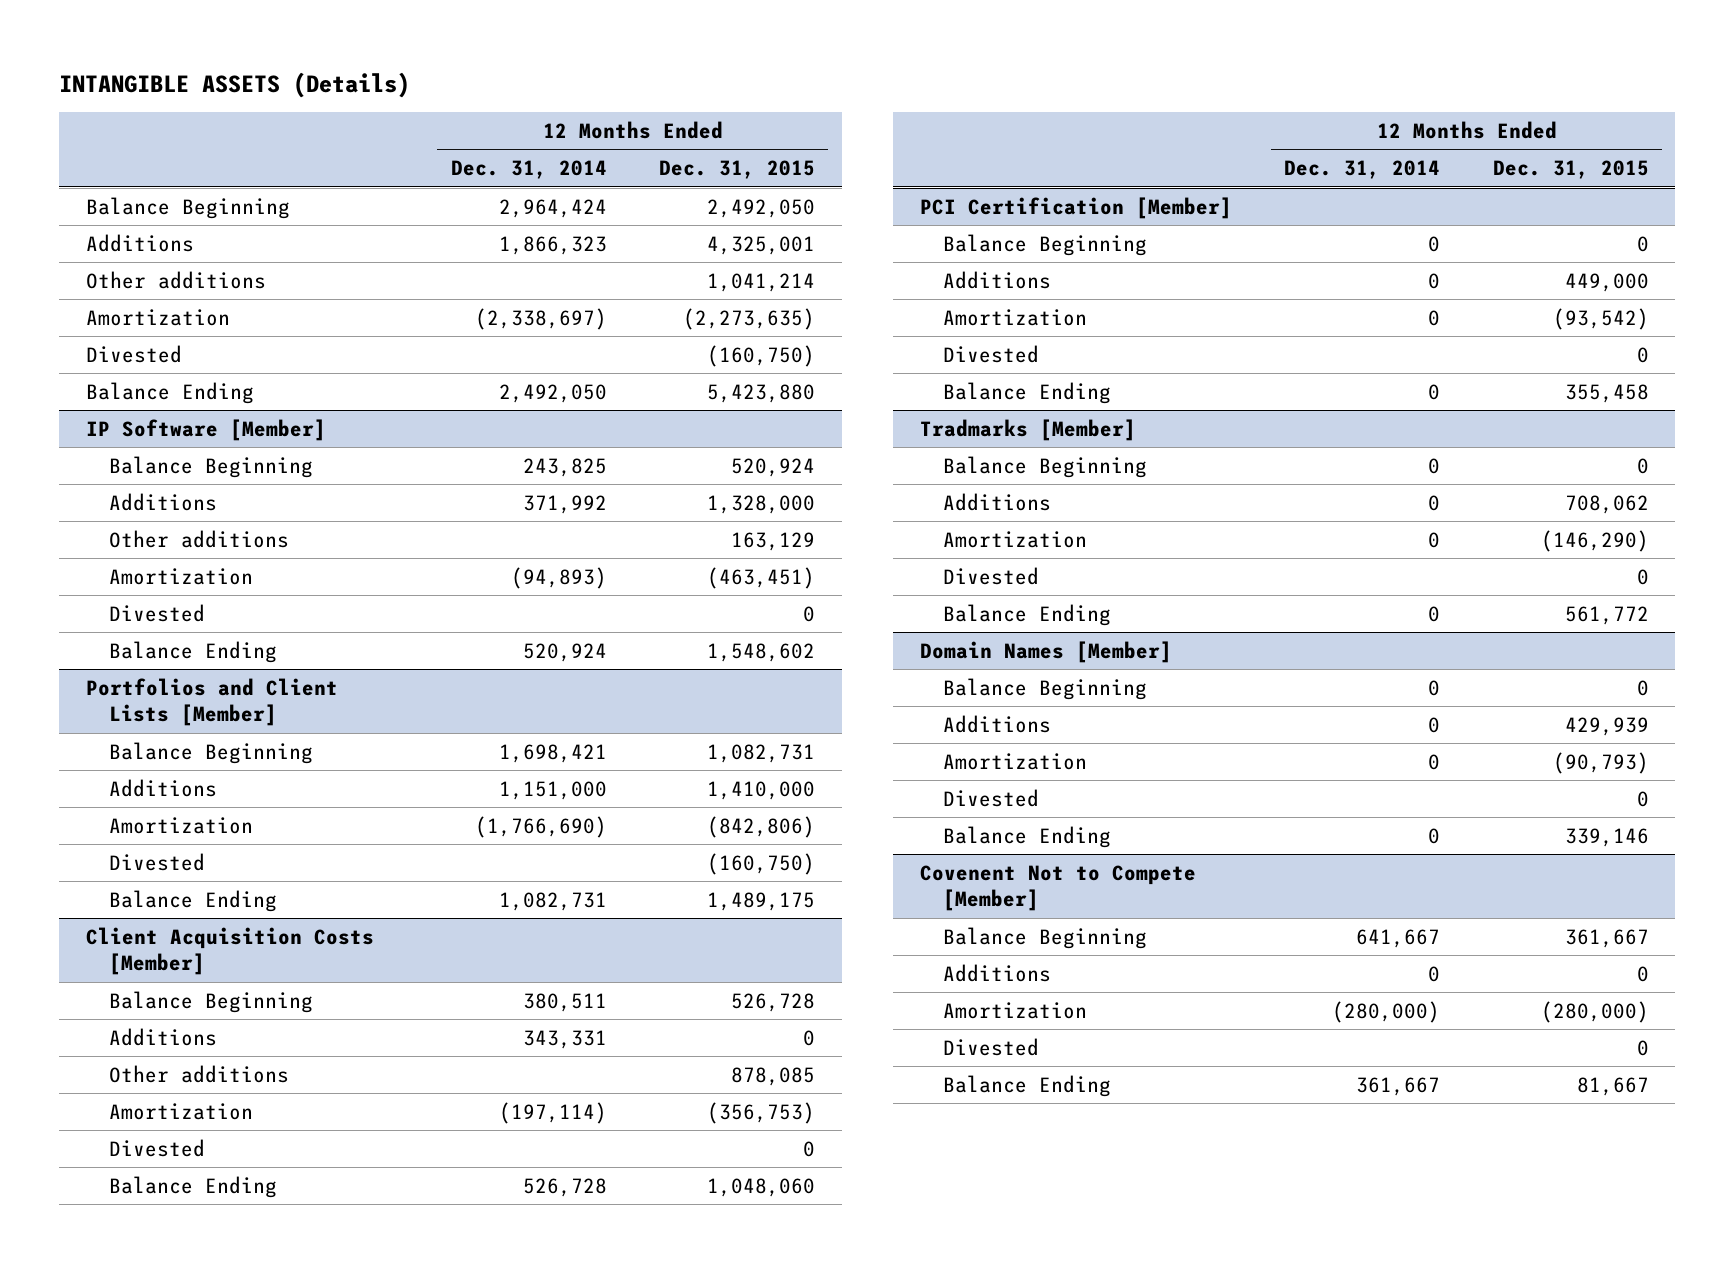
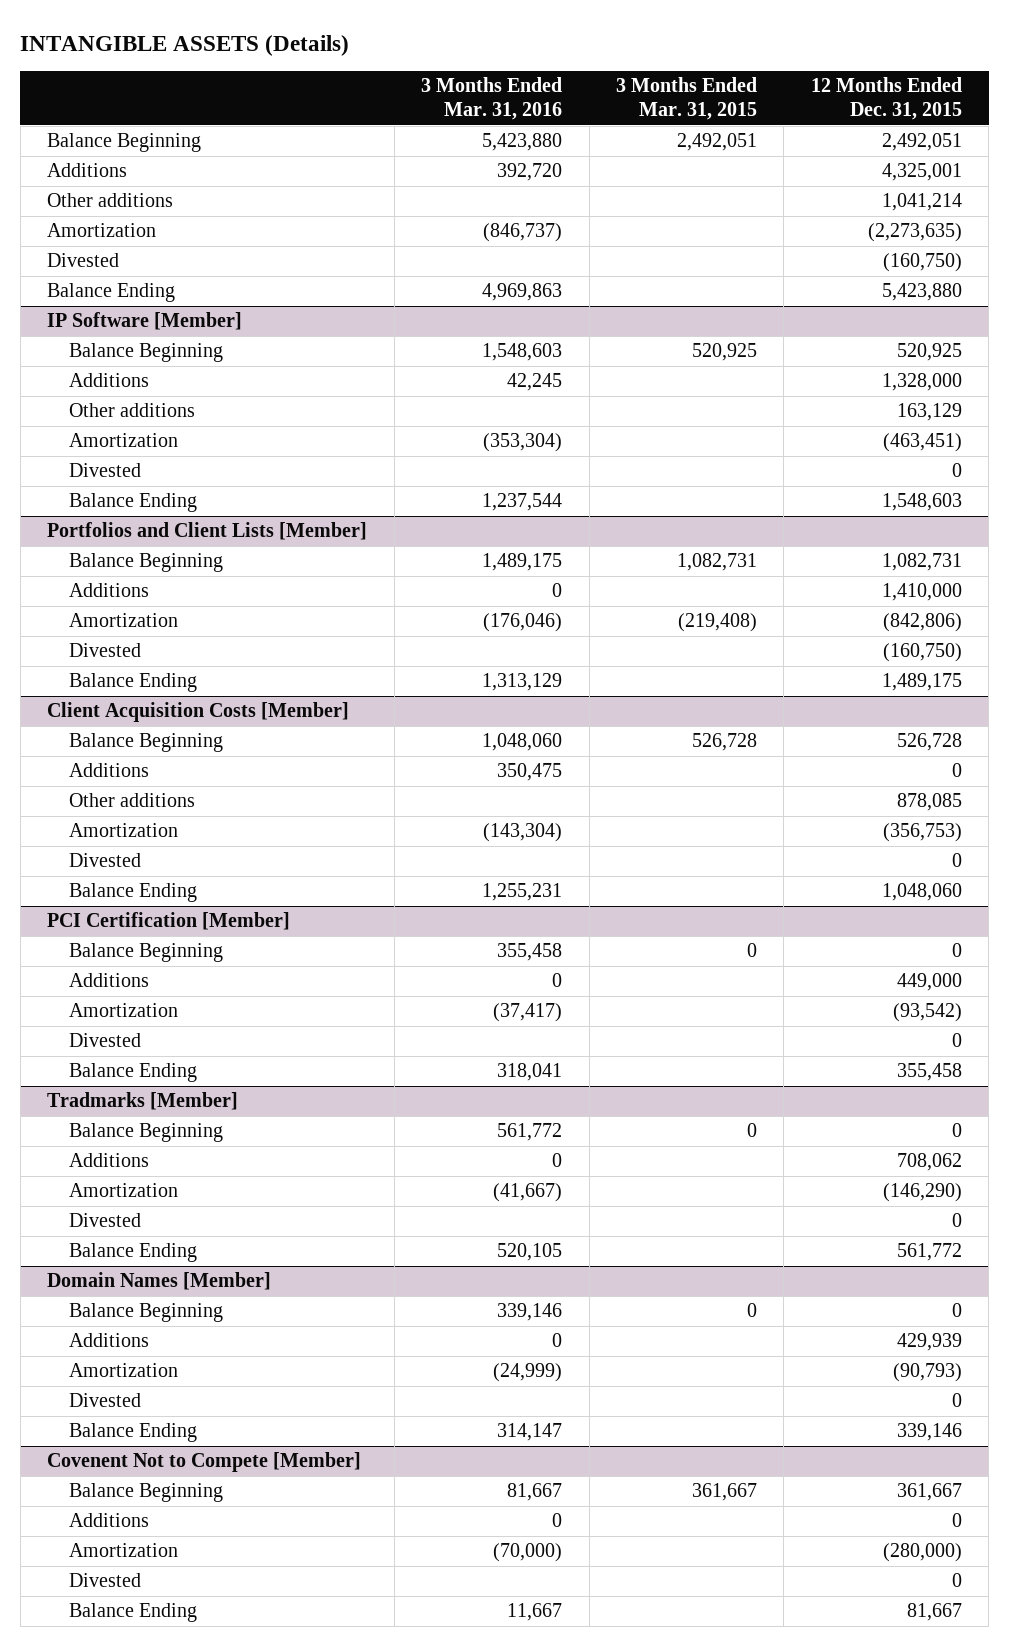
[450,160,607,180] Dec. 31, 2014 -> none
none -> [421,77,563,121] 3 Months Ended Mar. 31, 2016
none -> [616,77,758,121] 3 Months Ended Mar. 31, 2015
[707,198,816,218] 2,492,050 -> [881,133,962,152] 2,492,051
[731,457,816,477] 520,924 -> [896,343,962,362] 520,925
[707,642,816,662] 1,548,602 -> [881,493,962,512] 1,548,603

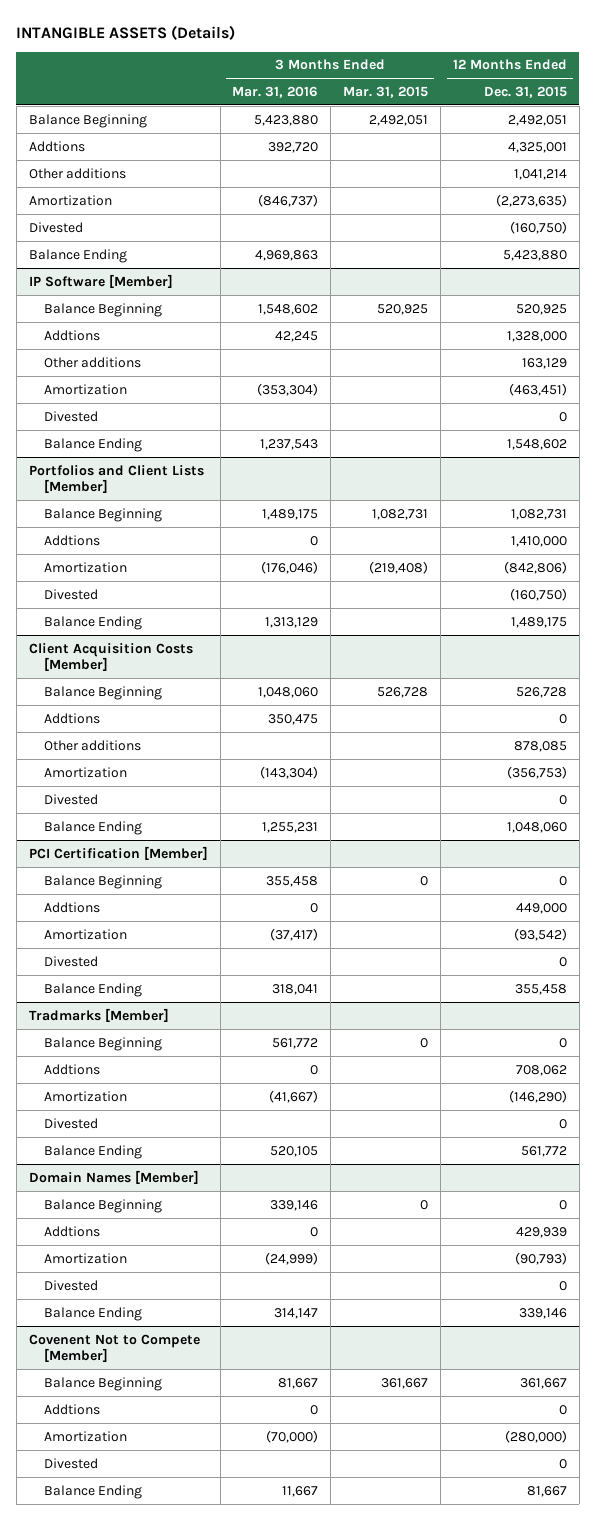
[47,163,128,178] Additions -> [28,140,85,152] Addtions
[482,343,563,362] 1,548,603 -> [258,303,319,315] 1,548,602
[68,373,149,388] Additions -> [43,329,100,341] Addtions
[482,493,563,512] 1,237,544 -> [260,438,319,450] 1,237,543
[881,493,962,512] 1,548,603 -> [506,438,567,450] 1,548,602
[68,583,149,598] Additions -> [43,534,100,546] Addtions
[68,763,149,778] Additions -> [43,712,100,724] Addtions
[68,973,149,988] Additions -> [43,901,100,913] Addtions
[68,1153,149,1168] Additions -> [43,1063,100,1075] Addtions
[68,1333,149,1348] Additions -> [43,1225,100,1237] Addtions
[68,1513,149,1528] Additions -> [43,1403,100,1415] Addtions

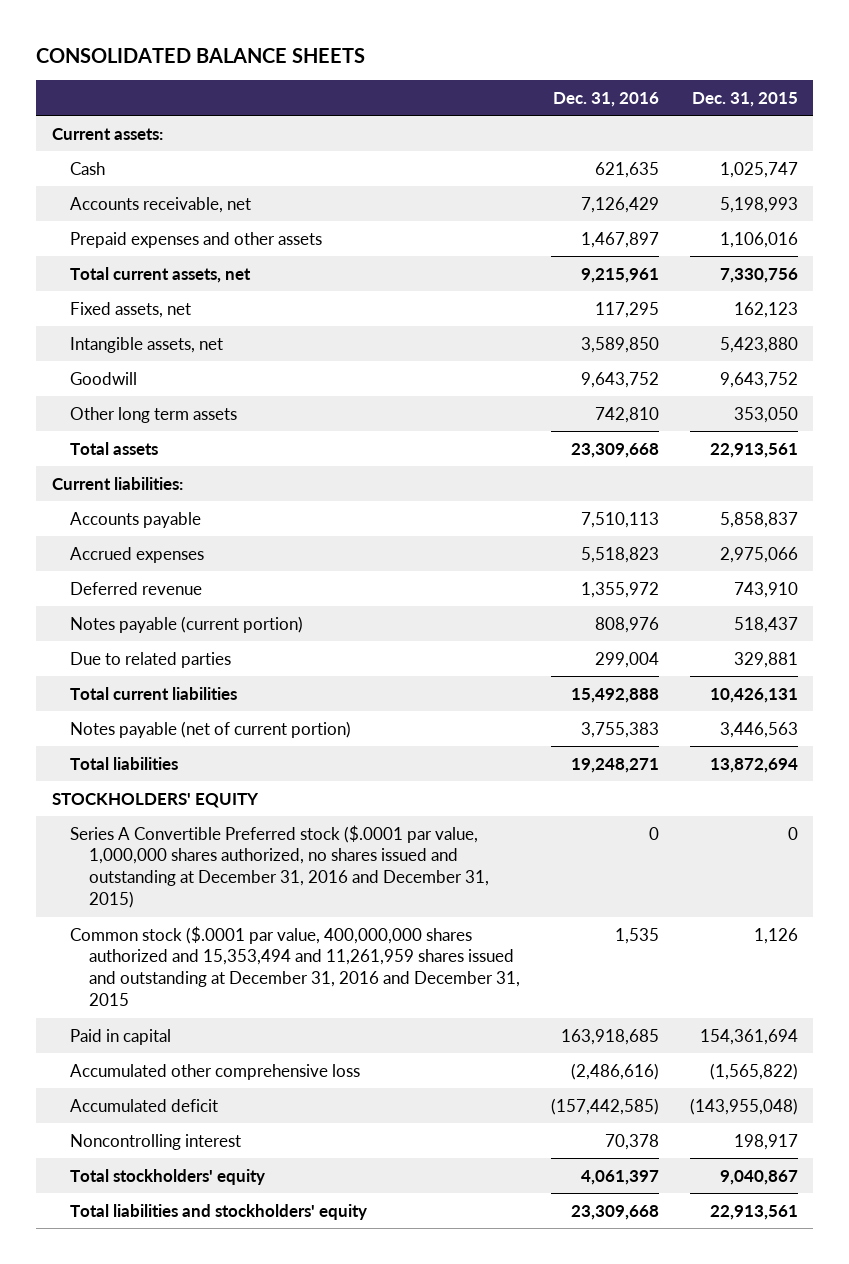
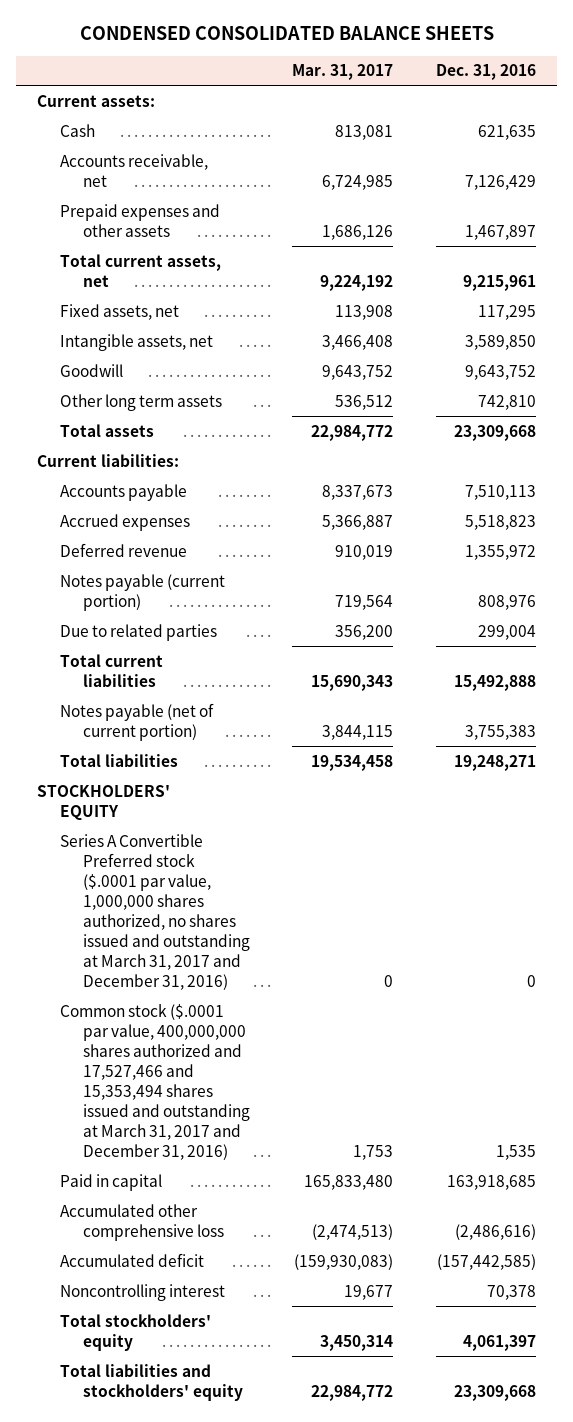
[36,48,366,64] CONSOLIDATED BALANCE SHEETS -> [79,26,494,41] CONDENSED CONSOLIDATED BALANCE SHEETS
[691,91,798,107] Dec. 31, 2015 -> none
none -> [292,64,394,81] Mar. 31, 2017
[70,824,489,909] Series A Convertible Preferred stock ($.0001 par value, 1,000,000 shares authorized, no shares issued and outstanding at December 31, 2016 and December 31, 2015) -> [59,833,250,990] Series A Convertible Preferred stock ($.0001 par value, 1,000,000 shares authorized, no shares issued and outstanding at March 31, 2017 and December 31, 2016)
[70,925,520,1007] Common stock ($.0001 par value, 400,000,000 shares authorized and 15,353,494 and 11,261,959 shares issued and outstanding at December 31, 2016 and December 31, 2015 -> [59,1003,250,1160] Common stock ($.0001 par value, 400,000,000 shares authorized and 17,527,466 and 15,353,494 shares issued and outstanding at March 31, 2017 and December 31, 2016)

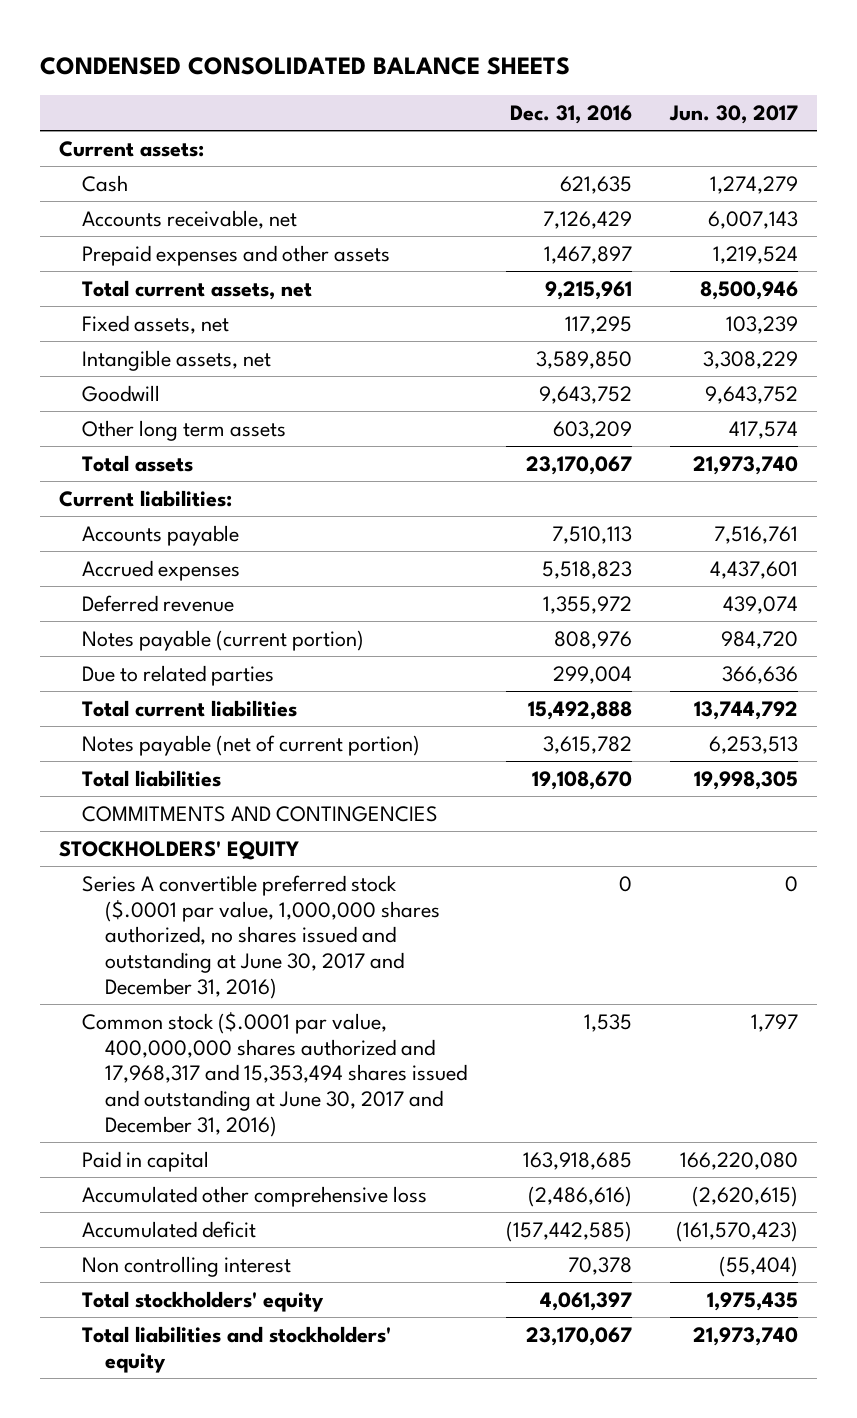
[292,64,394,81] Mar. 31, 2017 -> none
none -> [669,105,799,125] Jun. 30, 2017
[477,394,536,410] 742,810 -> [552,420,632,439] 603,209
[453,424,536,441] 23,309,668 -> [525,455,632,475] 23,170,067
[464,724,536,740] 3,755,383 -> [542,735,632,754] 3,615,782
[453,754,536,771] 19,248,271 -> [531,770,632,790] 19,108,670
none -> [82,805,439,822] COMMITMENTS AND CONTINGENCIES
[59,833,250,990] Series A Convertible Preferred stock ($.0001 par value, 1,000,000 shares authorized, no shares issued and outstanding at March 31, 2017 and December 31, 2016) -> [82,874,441,1000] Series A convertible preferred stock ($.0001 par value, 1,000,000 shares authorized, no shares issued and outstanding at June 30, 2017 and December 31, 2016)
[59,1003,250,1160] Common stock ($.0001 par value, 400,000,000 shares authorized and 17,527,466 and 15,353,494 shares issued and outstanding at March 31, 2017 and December 31, 2016) -> [82,1011,468,1138] Common stock ($.0001 par value, 400,000,000 shares authorized and 17,968,317 and 15,353,494 shares issued and outstanding at June 30, 2017 and December 31, 2016)
[59,1283,225,1301] Noncontrolling interest -> [82,1255,292,1277] Non controlling interest
[453,1384,536,1401] 23,309,668 -> [525,1326,632,1346] 23,170,067

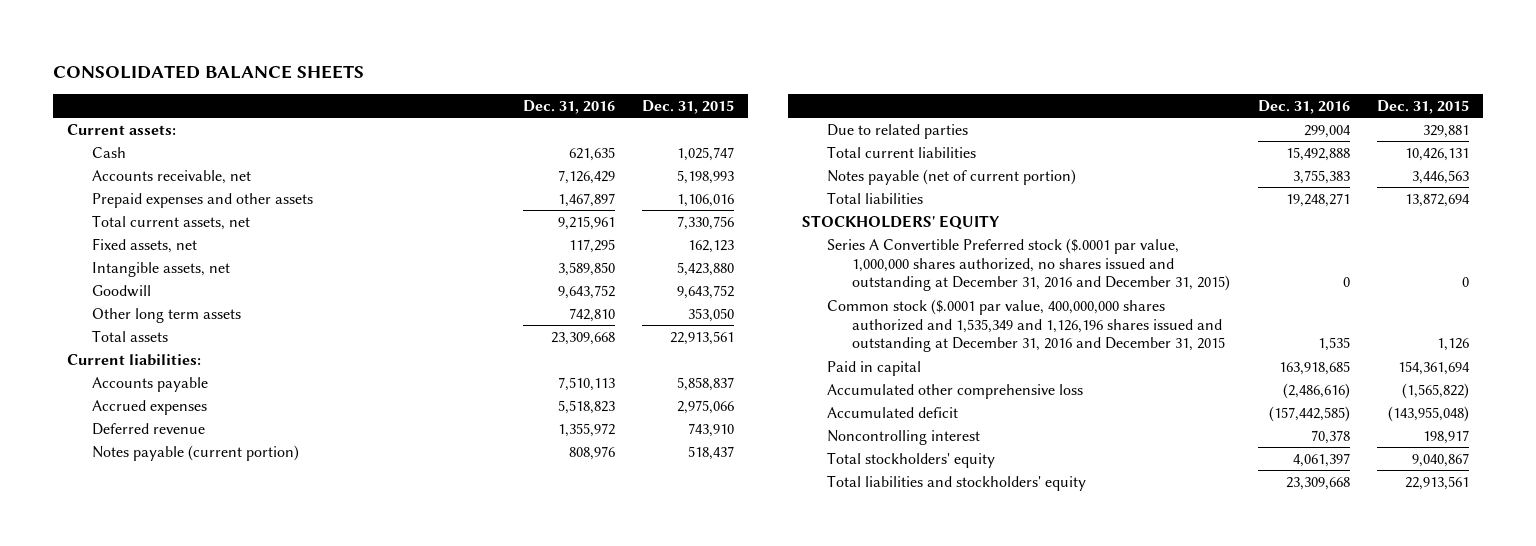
[39,56,570,75] CONDENSED CONSOLIDATED BALANCE SHEETS -> [52,64,364,79] CONSOLIDATED BALANCE SHEETS
[669,105,799,125] Jun. 30, 2017 -> none
none -> [642,99,735,114] Dec. 31, 2015
[552,420,632,439] 603,209 -> [568,307,615,322] 742,810
[525,455,632,475] 23,170,067 -> [550,331,615,345] 23,309,668
[82,805,439,822] COMMITMENTS AND CONTINGENCIES -> none
[542,735,632,754] 3,615,782 -> [1292,169,1350,184] 3,755,383
[531,770,632,790] 19,108,670 -> [1285,192,1350,207] 19,248,271
[82,874,441,1000] Series A convertible preferred stock ($.0001 par value, 1,000,000 shares authorized, no shares issued and outstanding at June 30, 2017 and December 31, 2016) -> [827,237,1231,292] Series A Convertible Preferred stock ($.0001 par value, 1,000,000 shares authorized, no shares issued and outstanding at December 31, 2016 and December 31, 2015)
[82,1011,468,1138] Common stock ($.0001 par value, 400,000,000 shares authorized and 17,968,317 and 15,353,494 shares issued and outstanding at June 30, 2017 and December 31, 2016) -> [827,298,1226,353] Common stock ($.0001 par value, 400,000,000 shares authorized and 1,535,349 and 1,126,196 shares issued and outstanding at December 31, 2016 and December 31, 2015
[82,1255,292,1277] Non controlling interest -> [827,429,981,445] Noncontrolling interest
[525,1326,632,1346] 23,170,067 -> [1285,476,1350,490] 23,309,668

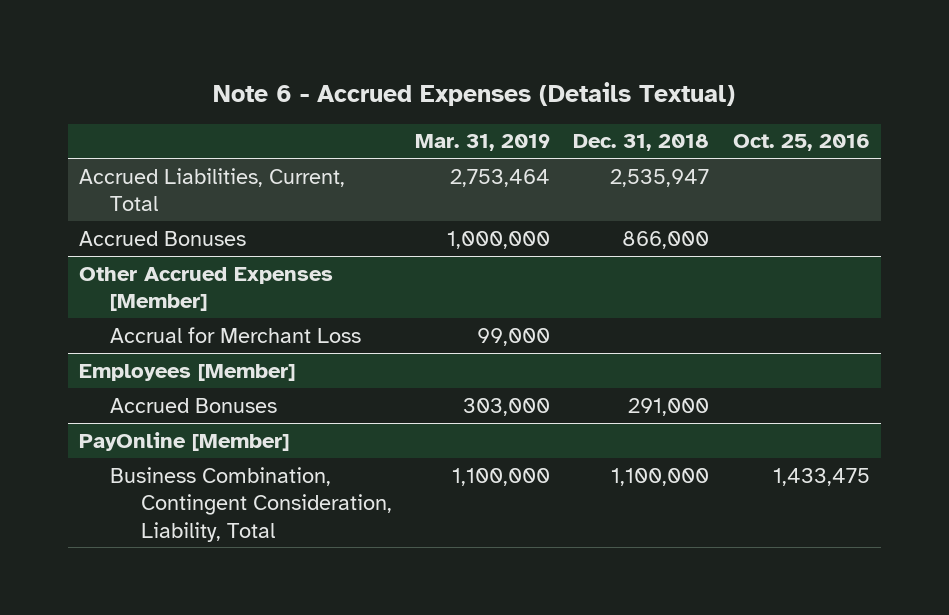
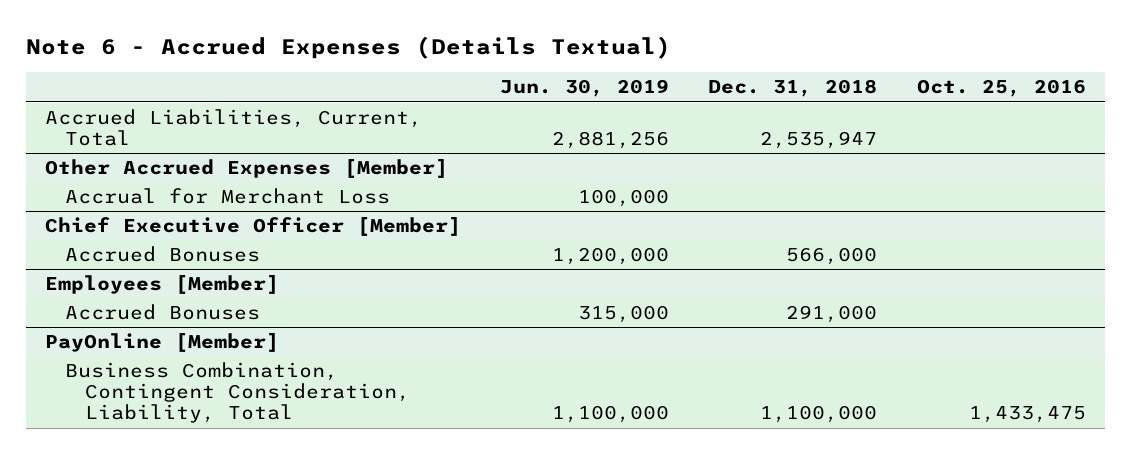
[415,134,551,152] Mar. 31, 2019 -> none
none -> [500,79,670,98] Jun. 30, 2019
[79,230,247,246] Accrued Bonuses -> none
none -> [45,216,462,236] Chief Executive Officer [Member]
none -> [64,245,260,262] Accrued Bonuses

